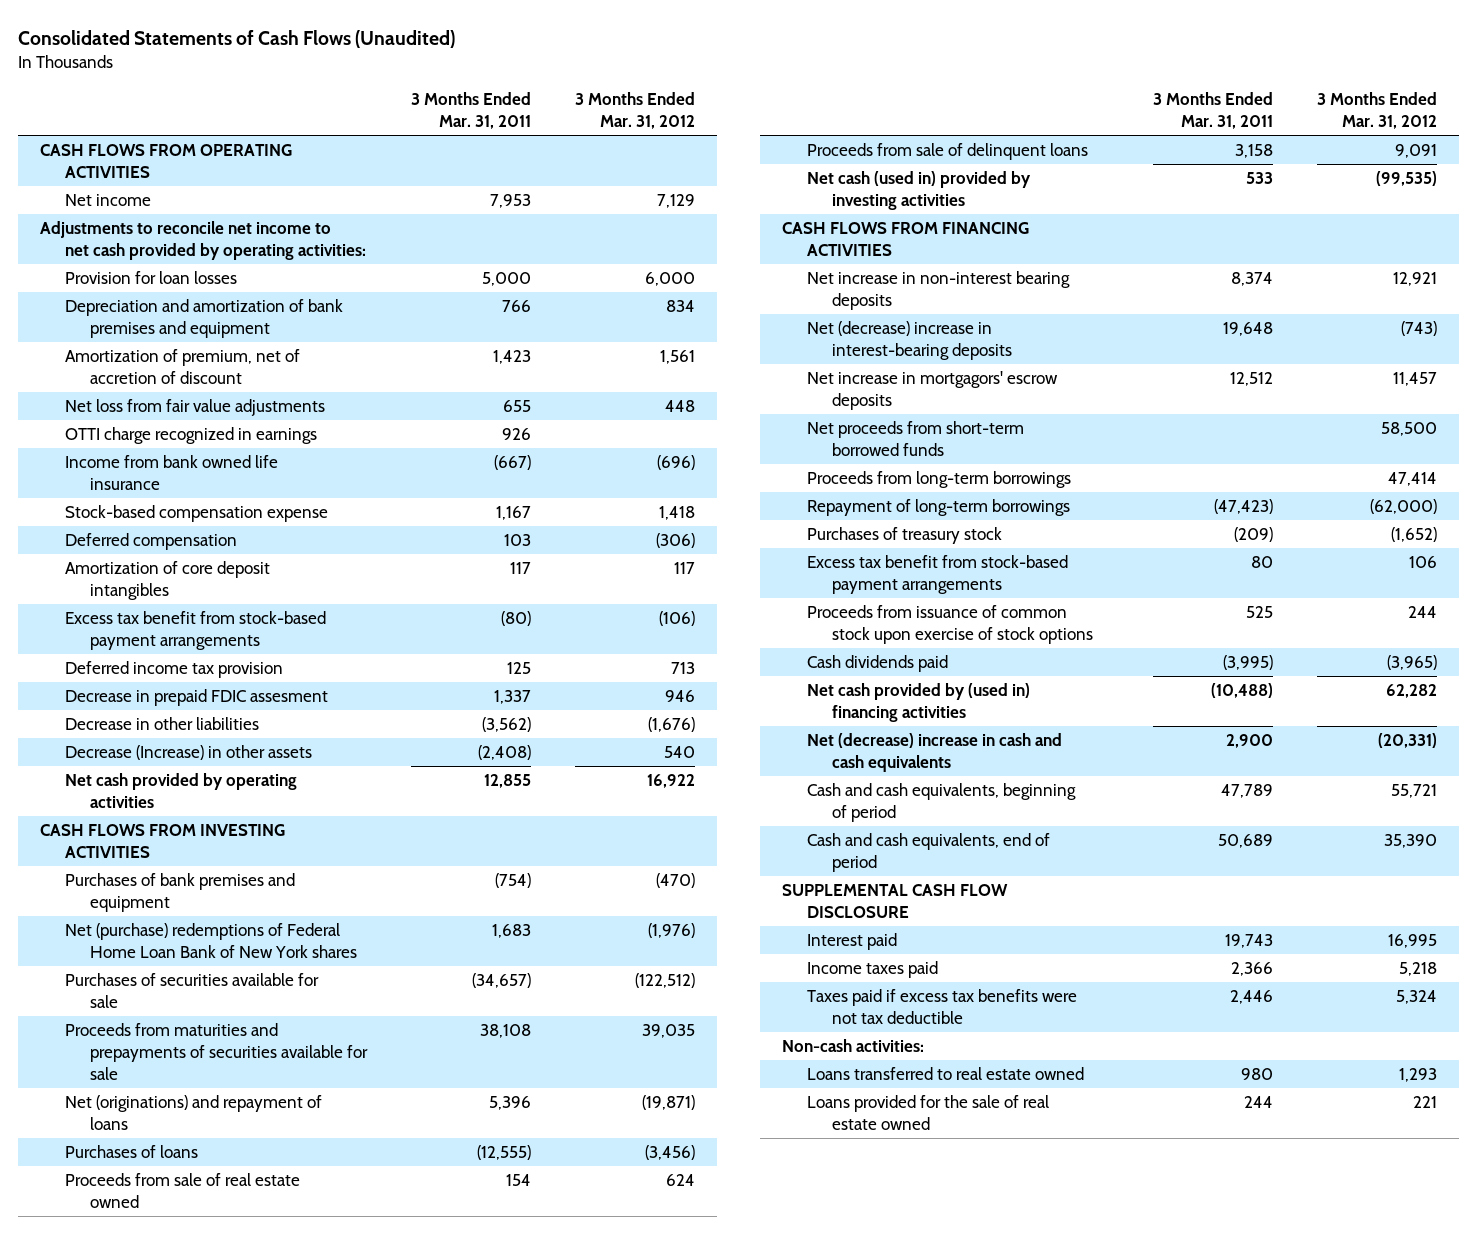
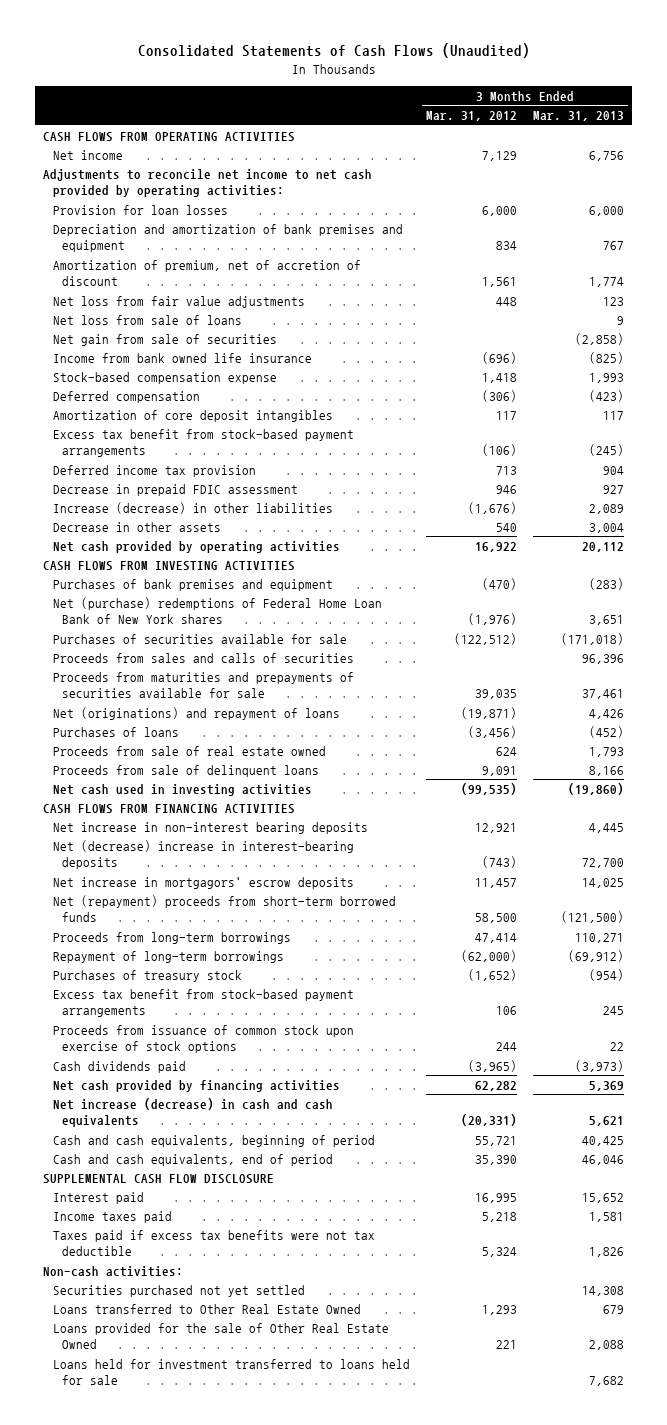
[411,92,532,130] 3 Months Ended Mar. 31, 2011 -> none
none -> [532,111,624,122] Mar. 31, 2013
[65,427,318,445] OTTI charge recognized in earnings -> none
none -> [52,314,242,325] Net loss from sale of loans
none -> [52,333,277,346] Net gain from sale of securities
[65,689,329,707] Decrease in prepaid FDIC assesment -> [52,483,298,496] Decrease in prepaid FDIC assessment
[65,717,260,731] Decrease in other liabilities -> [52,501,333,514] Increase (decrease) in other liabilities
[65,745,313,761] Decrease (Increase) in other assets -> [52,521,221,532] Decrease in other assets
none -> [52,652,354,663] Proceeds from sales and calls of securities
[807,171,1032,211] Net cash (used in) provided by investing activities -> [52,783,312,796] Net cash used in investing activities
[807,421,1025,457] Net proceeds from short-term borrowed funds -> [52,894,396,922] Net (repayment) proceeds from short-term borrowed funds
[807,683,1031,723] Net cash provided by (used in) financing activities -> [52,1079,340,1092] Net cash provided by financing activities
[807,733,1063,773] Net (decrease) increase in cash and cash equivalents -> [52,1097,333,1127] Net increase (decrease) in cash and cash equivalents
none -> [52,1284,305,1297] Securities purchased not yet settled
[807,1067,1085,1081] Loans transferred to real estate owned -> [52,1303,361,1314] Loans transferred to Other Real Estate Owned
[807,1095,1050,1131] Loans provided for the sale of real estate owned -> [52,1322,389,1349] Loans provided for the sale of Other Real Estate Owned
none -> [52,1358,410,1385] Loans held for investment transferred to loans held for sale

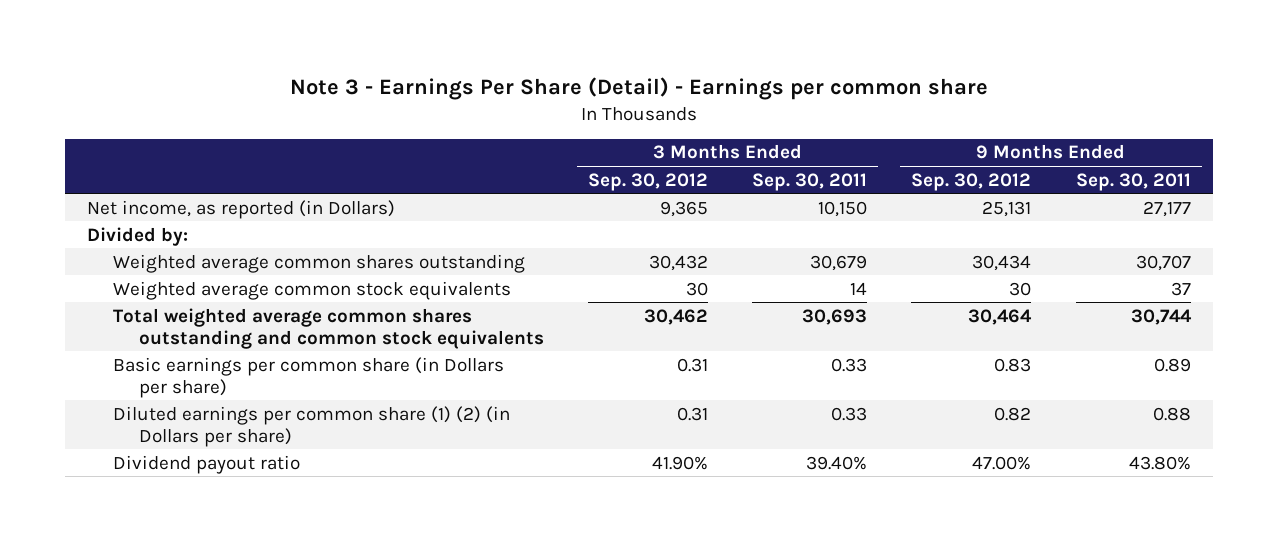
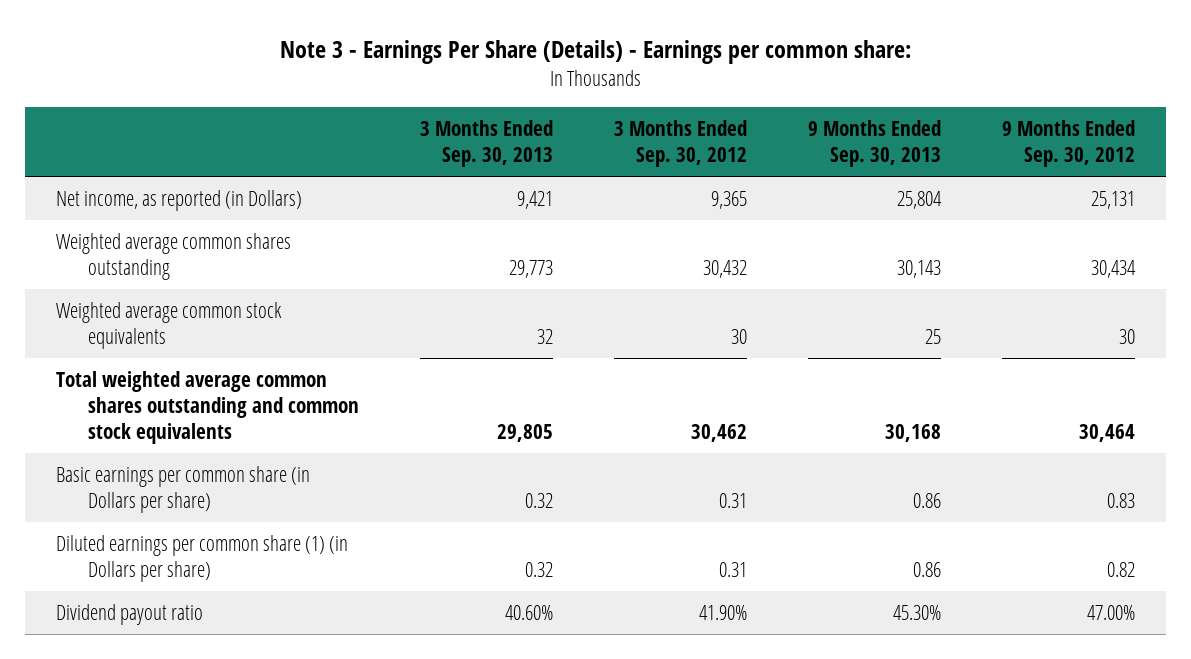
[289,77,988,101] Note 3 - Earnings Per Share (Detail) - Earnings per common share -> [279,40,911,65] Note 3 - Earnings Per Share (Details) - Earnings per common share:
[752,172,868,191] Sep. 30, 2011 -> none
[1075,172,1191,191] Sep. 30, 2011 -> none
none -> [419,120,553,168] 3 Months Ended Sep. 30, 2013
none -> [808,120,942,168] 9 Months Ended Sep. 30, 2013
[87,226,189,246] Divided by: -> none
[113,405,511,447] Diluted earnings per common share (1) (2) (in Dollars per share) -> [55,534,348,582] Diluted earnings per common share (1) (in Dollars per share)

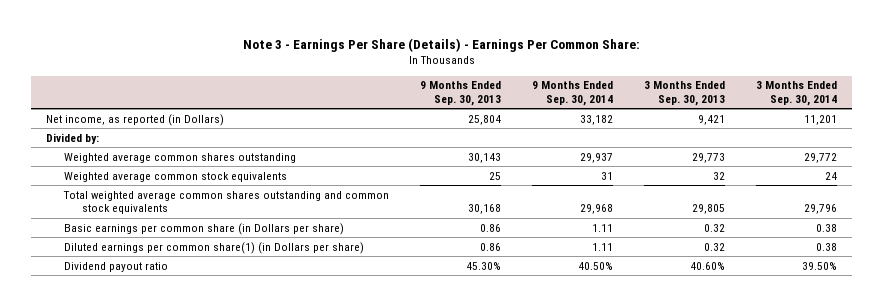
[279,40,911,65] Note 3 - Earnings Per Share (Details) - Earnings per common share: -> [242,37,640,52] Note 3 - Earnings Per Share (Details) - Earnings Per Common Share:
[613,120,747,168] 3 Months Ended Sep. 30, 2012 -> none
[1002,120,1136,168] 9 Months Ended Sep. 30, 2012 -> none
none -> [532,81,614,106] 9 Months Ended Sep. 30, 2014
none -> [755,81,837,106] 3 Months Ended Sep. 30, 2014
none -> [46,132,100,144] Divided by:
[55,534,348,582] Diluted earnings per common share (1) (in Dollars per share) -> [64,241,365,254] Diluted earnings per common share(1) (in Dollars per share)

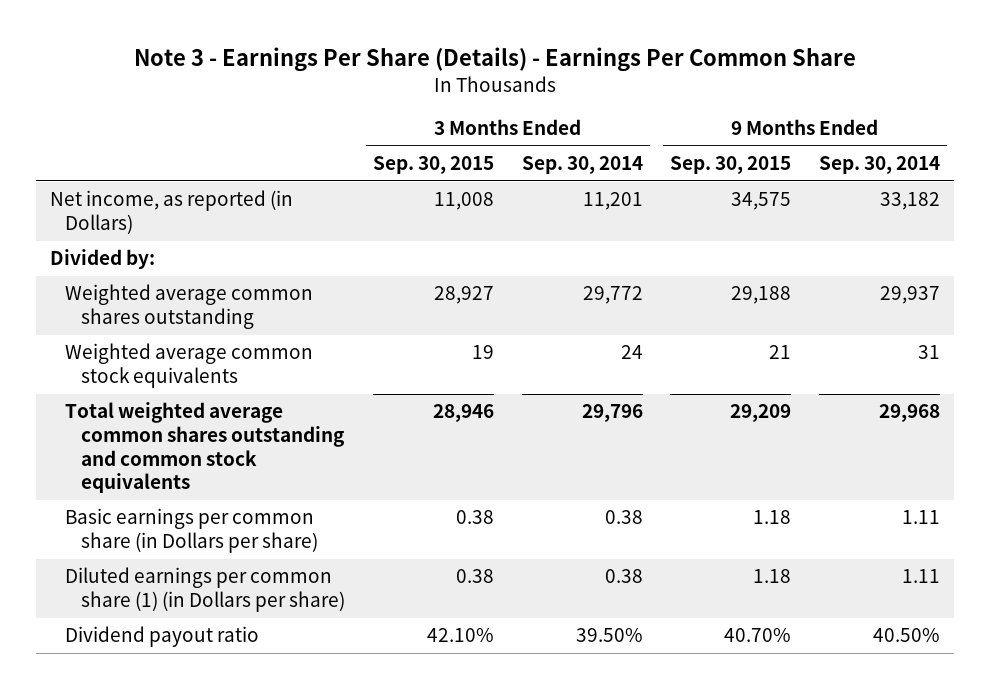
[242,37,640,52] Note 3 - Earnings Per Share (Details) - Earnings Per Common Share: -> [134,46,857,72] Note 3 - Earnings Per Share (Details) - Earnings Per Common Share
[420,81,502,106] 9 Months Ended Sep. 30, 2013 -> none
[643,81,725,106] 3 Months Ended Sep. 30, 2013 -> none
none -> [372,156,494,175] Sep. 30, 2015
none -> [670,156,792,175] Sep. 30, 2015
[64,241,365,254] Diluted earnings per common share(1) (in Dollars per share) -> [65,567,345,613] Diluted earnings per common share (1) (in Dollars per share)

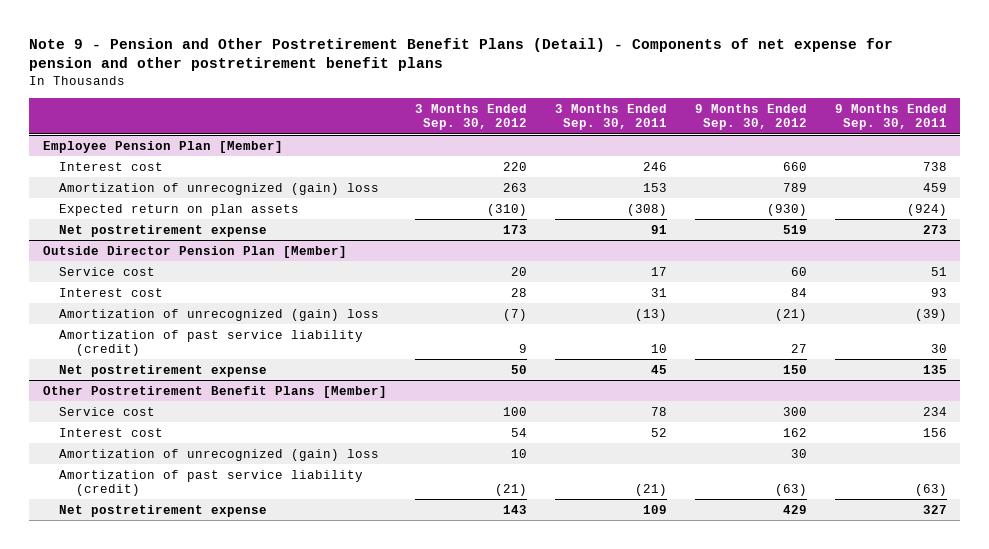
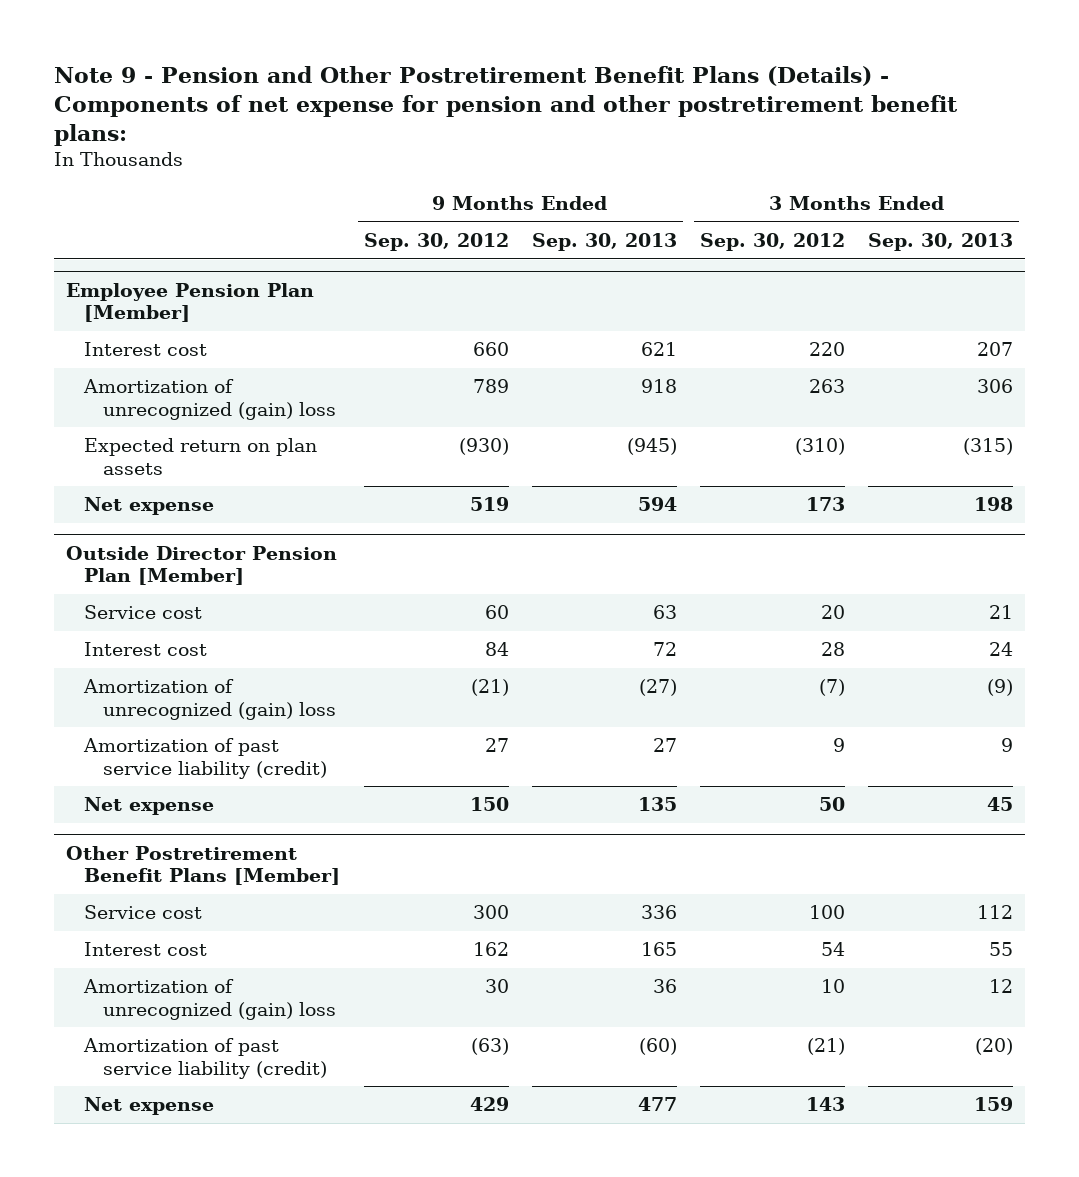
[28,37,893,72] Note 9 - Pension and Other Postretirement Benefit Plans (Detail) - Components of net expense for pension and other postretirement benefit plans -> [54,66,959,147] Note 9 - Pension and Other Postretirement Benefit Plans (Details) - Components of net expense for pension and other postretirement benefit plans:
[554,103,667,131] 3 Months Ended Sep. 30, 2011 -> none
[834,103,947,131] 9 Months Ended Sep. 30, 2011 -> none
none -> [531,233,677,252] Sep. 30, 2013
none -> [868,233,1014,252] Sep. 30, 2013
[59,224,268,237] Net postretirement expense -> [84,497,215,516] Net expense
[59,364,268,377] Net postretirement expense -> [84,797,215,816] Net expense
[59,504,268,517] Net postretirement expense -> [84,1097,215,1116] Net expense

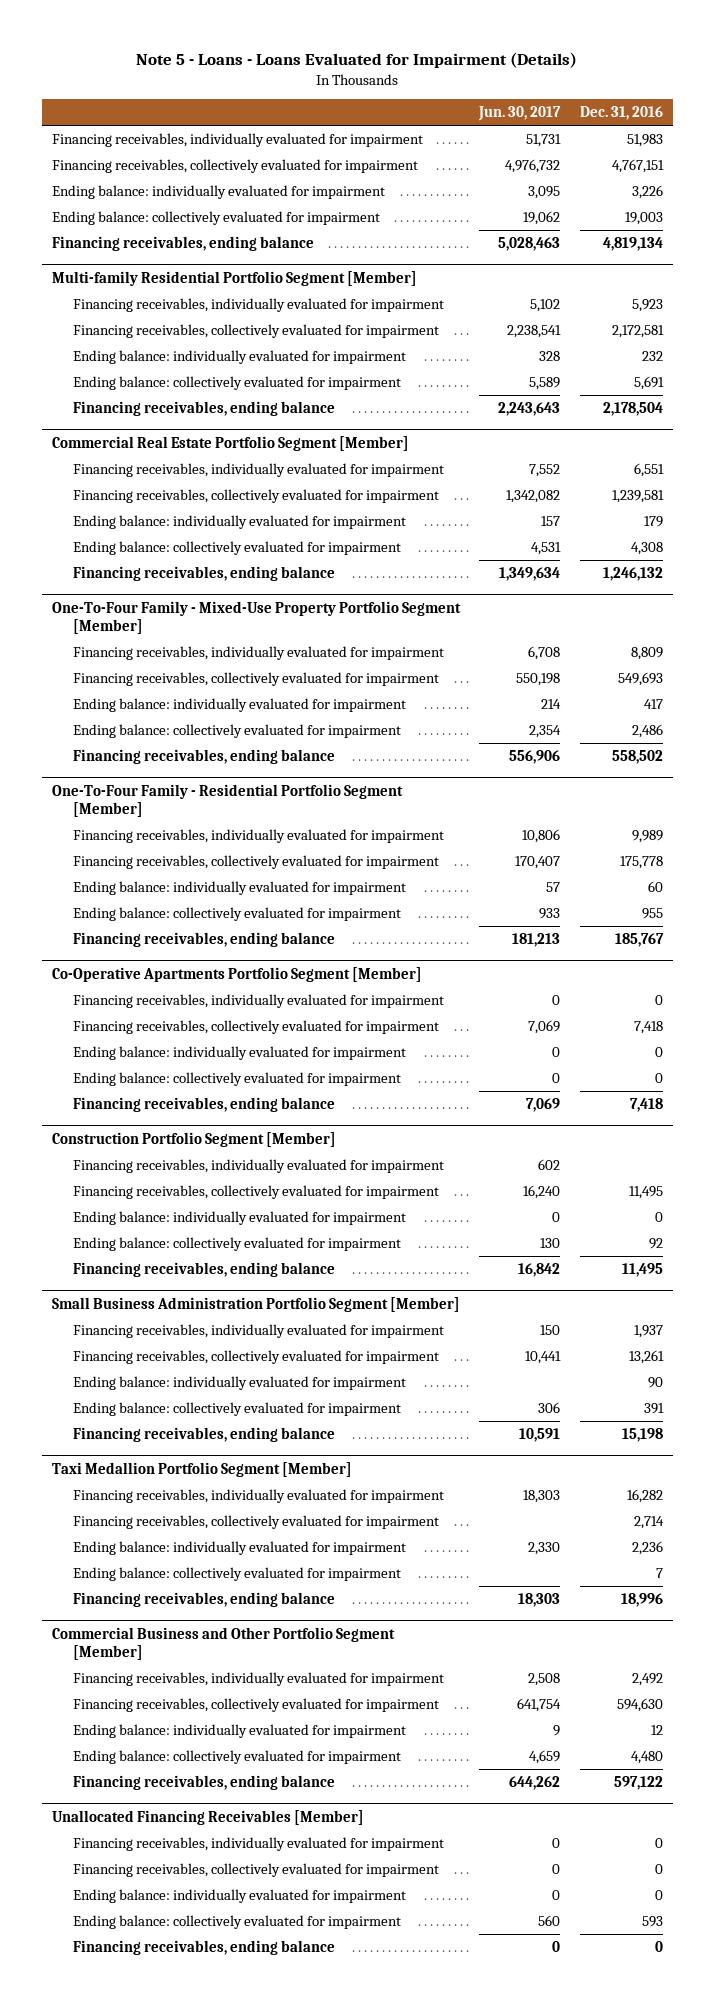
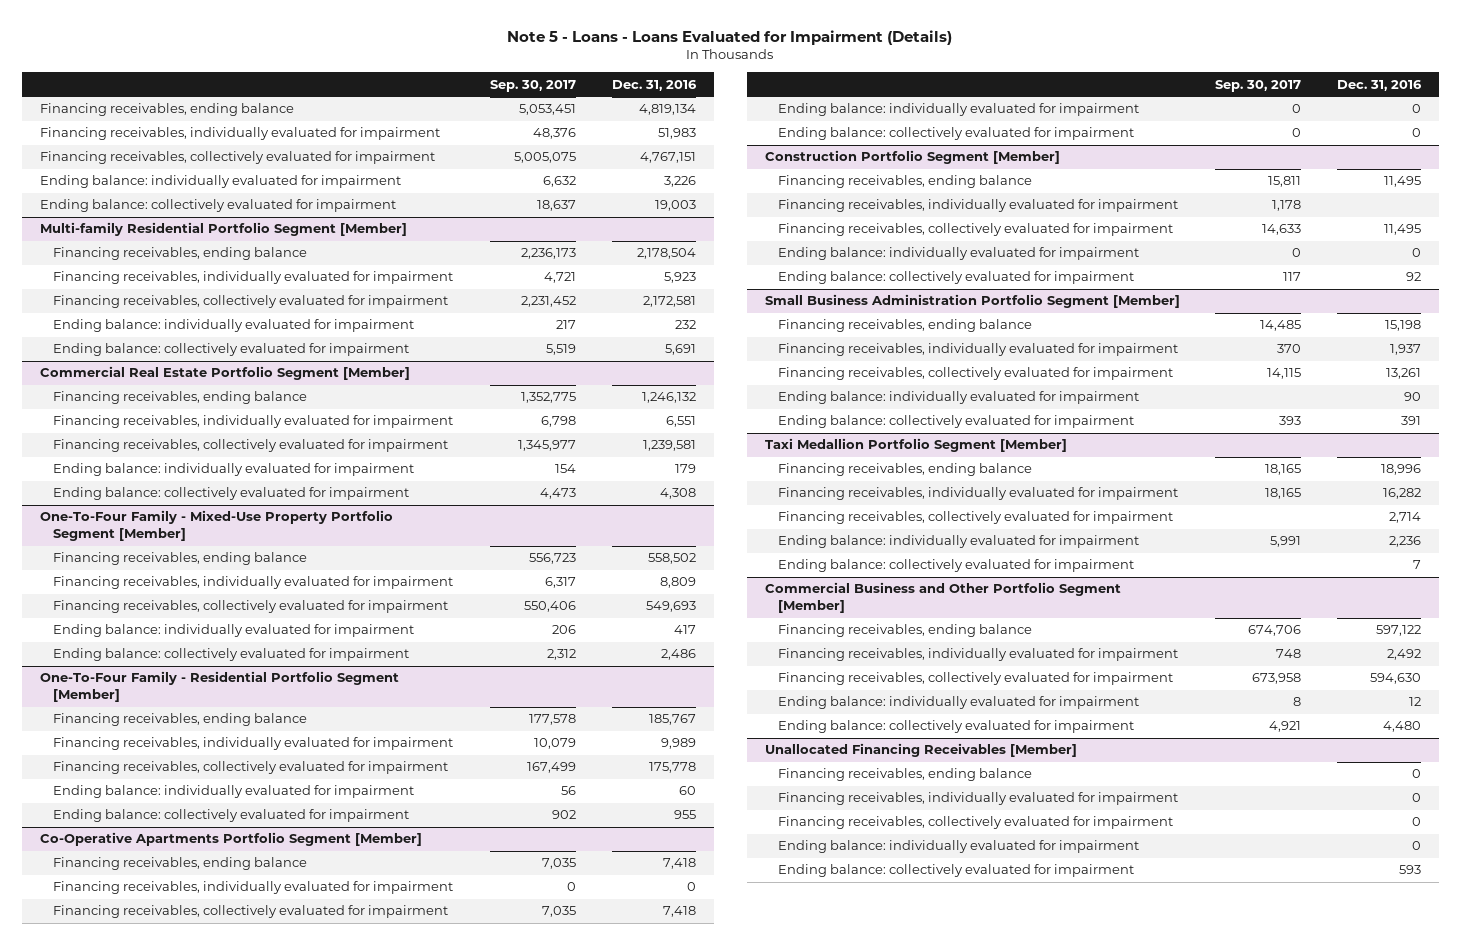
[478,106,562,122] Jun. 30, 2017 -> none
none -> [490,79,577,92] Sep. 30, 2017
[51,236,314,252] Financing receivables, ending balance -> [39,103,294,117] Financing receivables, ending balance
[73,401,336,417] Financing receivables, ending balance -> [53,247,308,261] Financing receivables, ending balance
[73,566,336,582] Financing receivables, ending balance -> [53,391,308,405] Financing receivables, ending balance
[73,749,336,765] Financing receivables, ending balance -> [53,552,308,566] Financing receivables, ending balance
[73,932,336,948] Financing receivables, ending balance -> [53,713,308,727] Financing receivables, ending balance
[73,1097,336,1113] Financing receivables, ending balance -> [53,857,308,871] Financing receivables, ending balance
[73,1262,336,1278] Financing receivables, ending balance -> [778,175,1033,189] Financing receivables, ending balance
[73,1427,336,1443] Financing receivables, ending balance -> [778,319,1033,333] Financing receivables, ending balance
[73,1592,336,1608] Financing receivables, ending balance -> [778,463,1033,477] Financing receivables, ending balance
[73,1775,336,1791] Financing receivables, ending balance -> [778,624,1033,638] Financing receivables, ending balance
[73,1940,336,1956] Financing receivables, ending balance -> [778,768,1033,782] Financing receivables, ending balance

